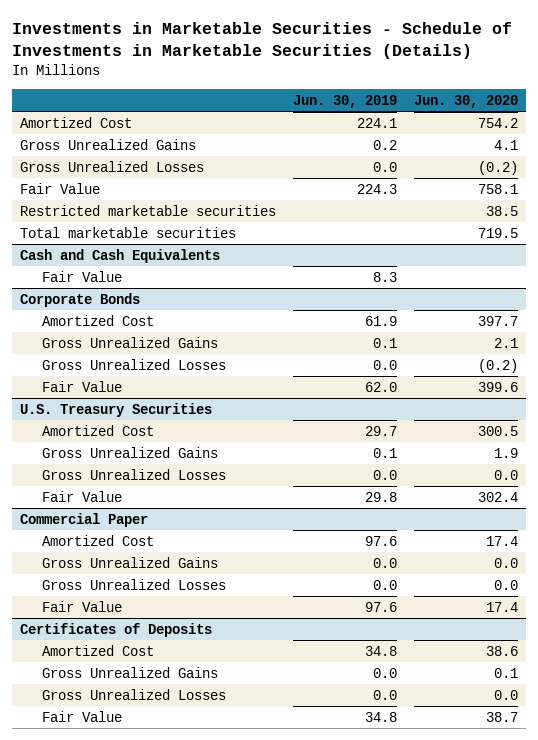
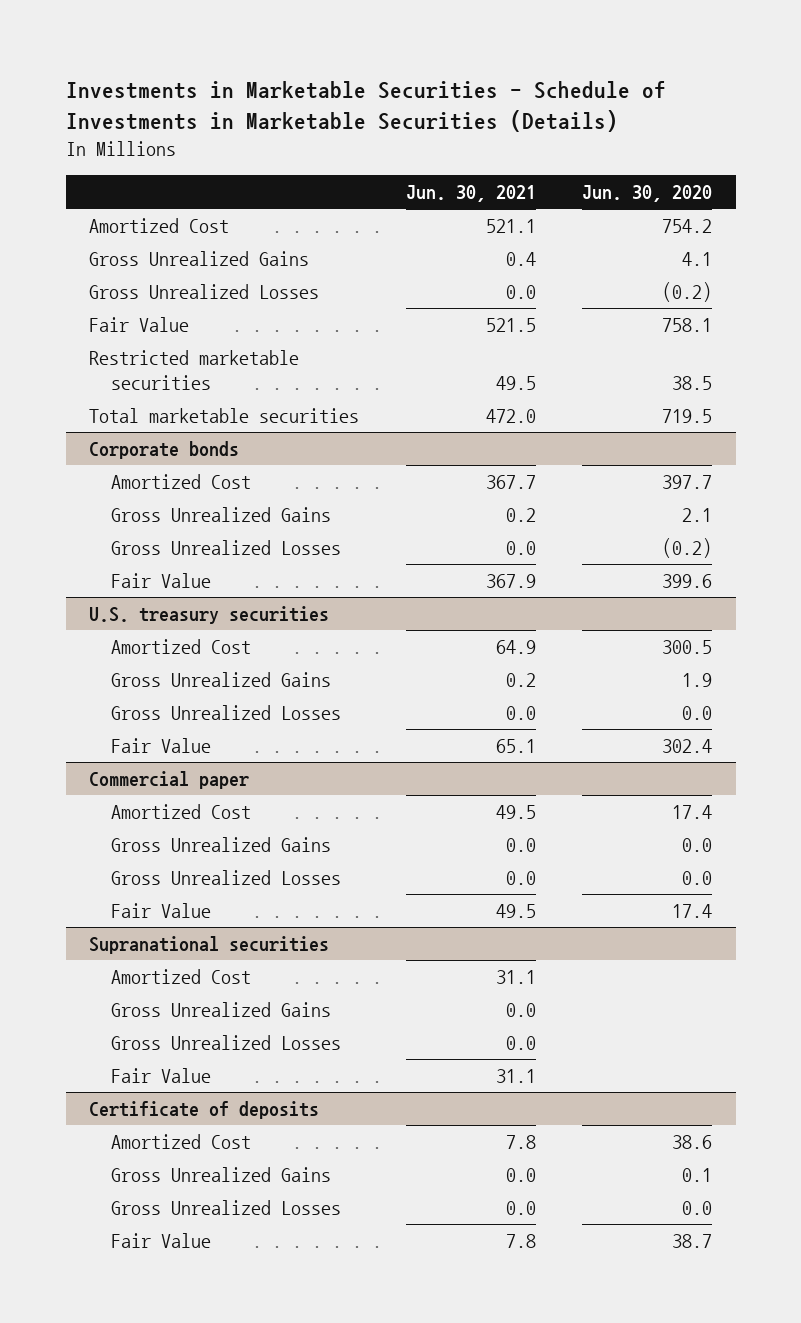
[292,94,397,108] Jun. 30, 2019 -> none
none -> [405,185,536,203] Jun. 30, 2021
[20,248,221,263] Cash and Cash Equivalents -> none
[41,270,122,282] Fair Value -> none
[20,292,141,307] Corporate Bonds -> [89,441,240,460] Corporate bonds
[20,402,213,417] U.S. Treasury Securities -> [89,606,330,625] U.S. treasury securities
[20,512,149,527] Commercial Paper -> [89,771,250,790] Commercial paper
none -> [89,936,330,955] Supranational securities
none -> [110,969,251,985] Amortized Cost
none -> [110,1002,331,1018] Gross Unrealized Gains
none -> [110,1035,341,1051] Gross Unrealized Losses
none -> [110,1068,211,1084] Fair Value
[20,622,213,637] Certificates of Deposits -> [89,1101,320,1120] Certificate of deposits

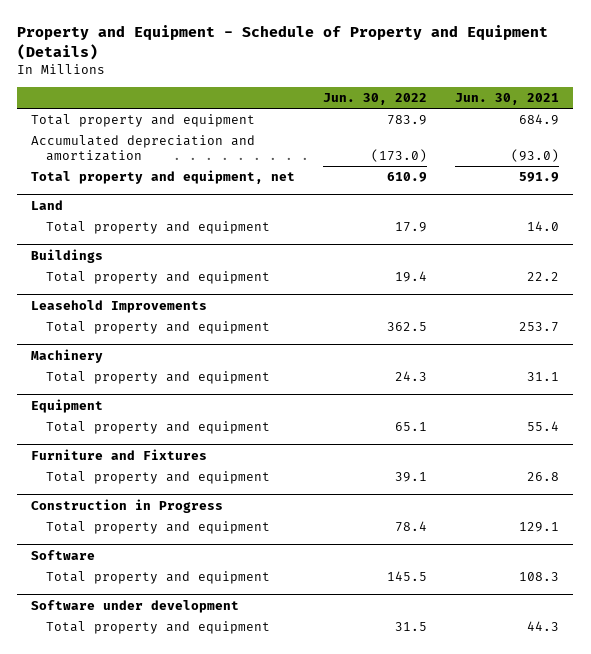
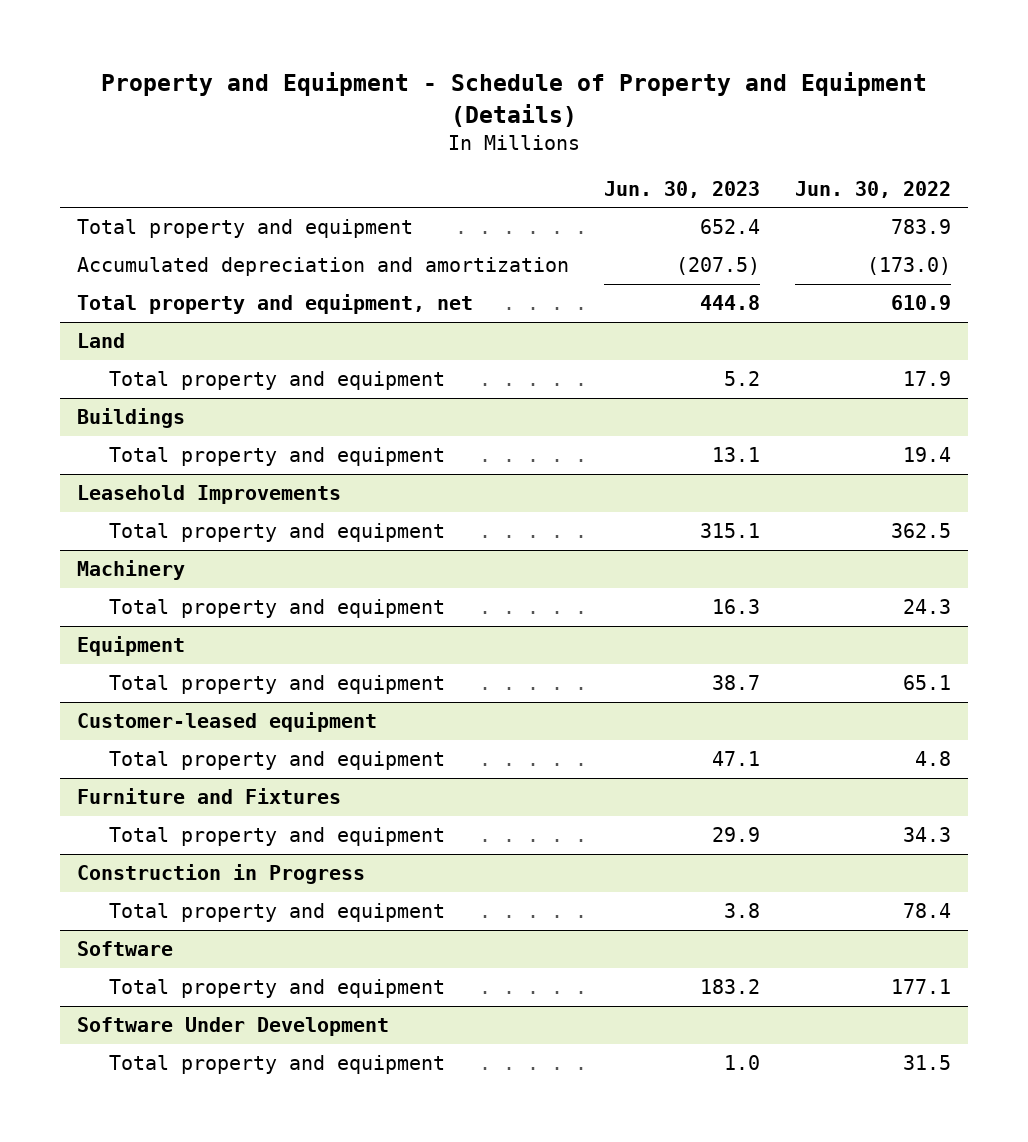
[455,92,560,105] Jun. 30, 2021 -> none
none -> [604,180,761,198] Jun. 30, 2023
none -> [77,712,378,733] Customer-leased equipment
none -> [109,751,446,771] Total property and equipment
[395,472,428,483] 39.1 -> [902,827,951,843] 34.3
[387,571,428,582] 145.5 -> [890,979,951,995] 177.1
[31,599,240,613] Software under development -> [77,1017,390,1037] Software Under Development

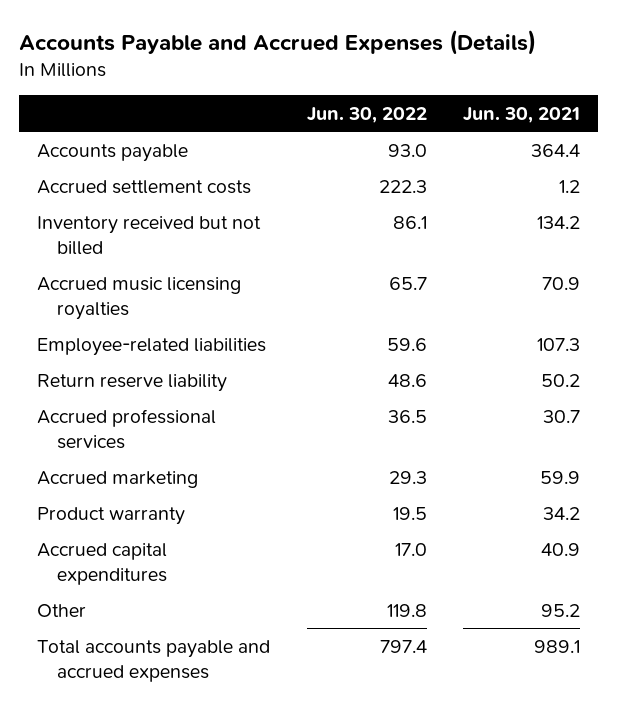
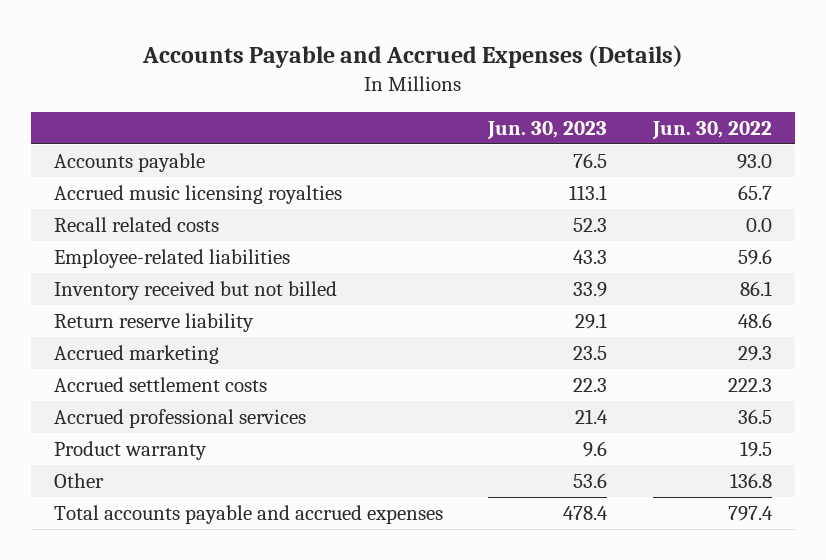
[462,106,580,123] Jun. 30, 2021 -> none
none -> [487,120,608,139] Jun. 30, 2023
none -> [53,216,219,232] Recall related costs
[37,215,262,255] Inventory received but not billed -> [53,280,337,300] Inventory received but not billed
[37,179,252,194] Accrued settlement costs -> [53,376,267,392] Accrued settlement costs
[37,408,217,449] Accrued professional services -> [53,408,306,428] Accrued professional services
[37,542,168,585] Accrued capital expenditures -> none
[386,603,427,617] 119.8 -> [730,472,773,488] 136.8

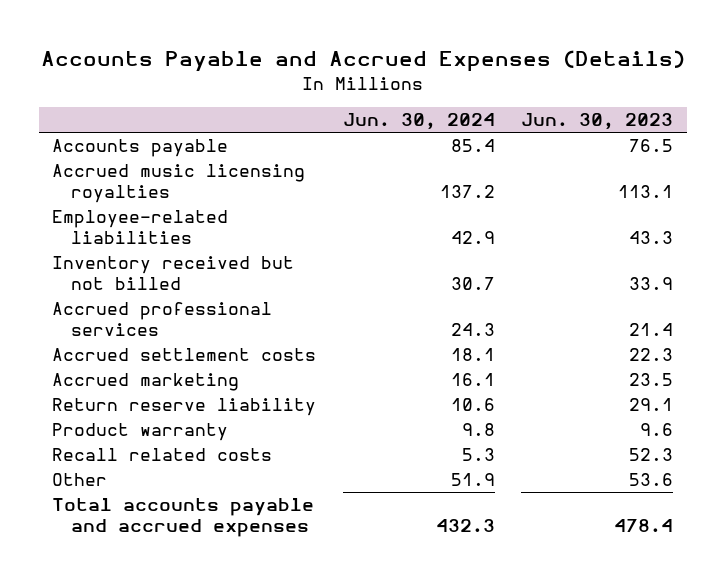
[652,120,773,139] Jun. 30, 2022 -> none
none -> [342,113,495,131] Jun. 30, 2024
[53,376,267,392] Accrued settlement costs -> [52,348,317,362] Accrued settlement costs
[53,344,219,364] Accrued marketing -> [52,373,240,392] Accrued marketing
[53,312,254,332] Return reserve liability -> [52,398,317,417] Return reserve liability
[53,216,219,232] Recall related costs -> [52,448,273,462] Recall related costs

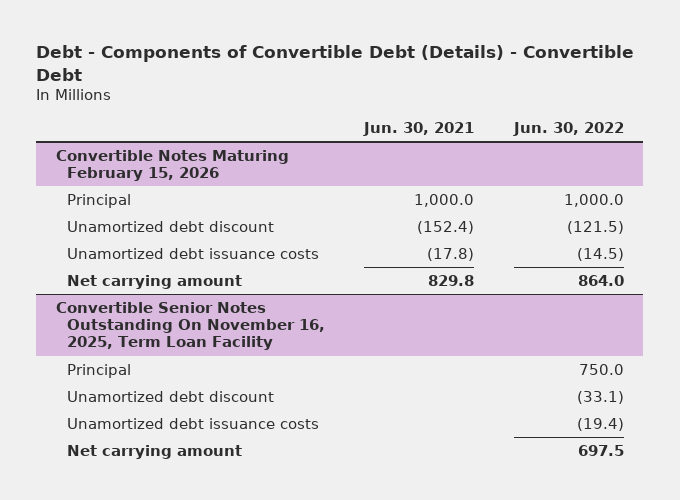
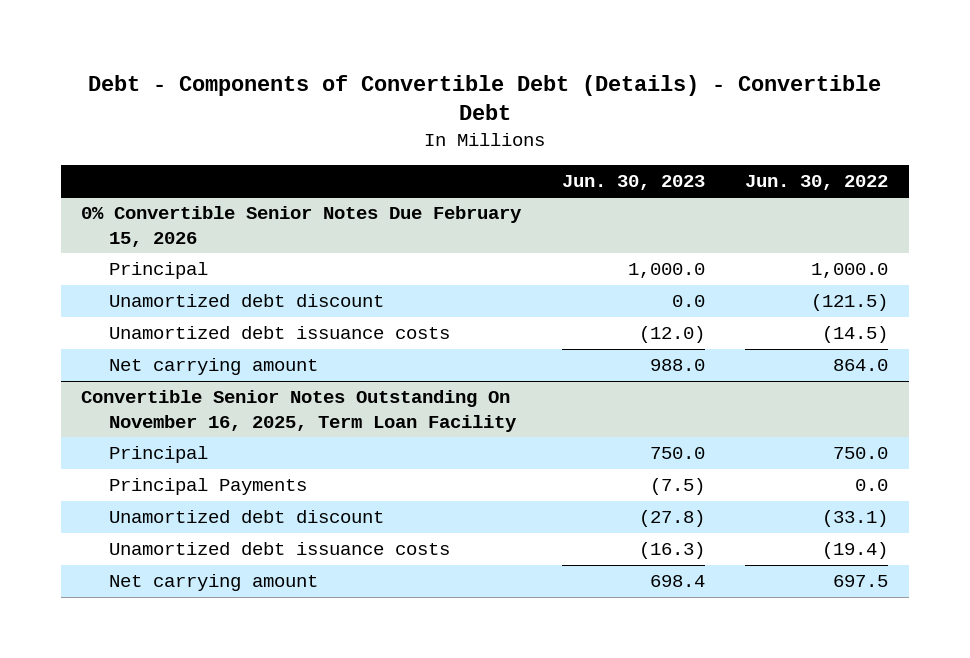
[363,122,475,137] Jun. 30, 2021 -> none
none -> [561,174,705,190] Jun. 30, 2023
[55,149,289,182] Convertible Notes Maturing February 15, 2026 -> [81,206,523,247] 0% Convertible Senior Notes Due February 15, 2026
none -> [108,478,307,496] Principal Payments

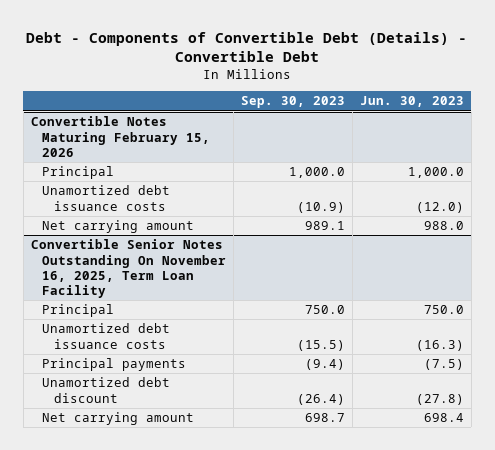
[745,174,889,190] Jun. 30, 2022 -> none
none -> [241,96,346,109] Sep. 30, 2023
[81,206,523,247] 0% Convertible Senior Notes Due February 15, 2026 -> [30,116,211,157] Convertible Notes Maturing February 15, 2026
[108,294,384,308] Unamortized debt discount -> none
[108,478,307,496] Principal Payments -> none
none -> [42,358,187,372] Principal payments
[108,510,384,524] Unamortized debt discount -> [42,377,171,403] Unamortized debt discount

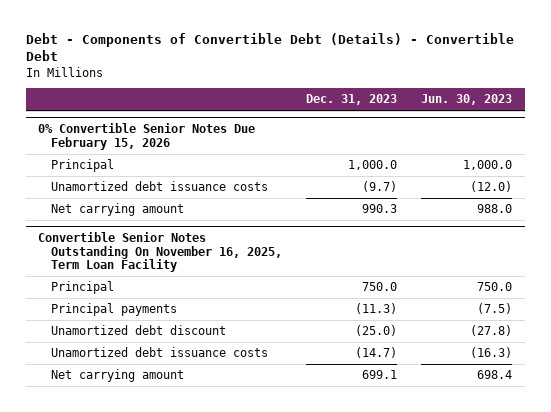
[241,96,346,109] Sep. 30, 2023 -> none
none -> [306,94,398,106] Dec. 31, 2023
[30,116,211,157] Convertible Notes Maturing February 15, 2026 -> [38,123,256,150] 0% Convertible Senior Notes Due February 15, 2026
[42,323,171,349] Unamortized debt issuance costs -> [50,347,268,358] Unamortized debt issuance costs

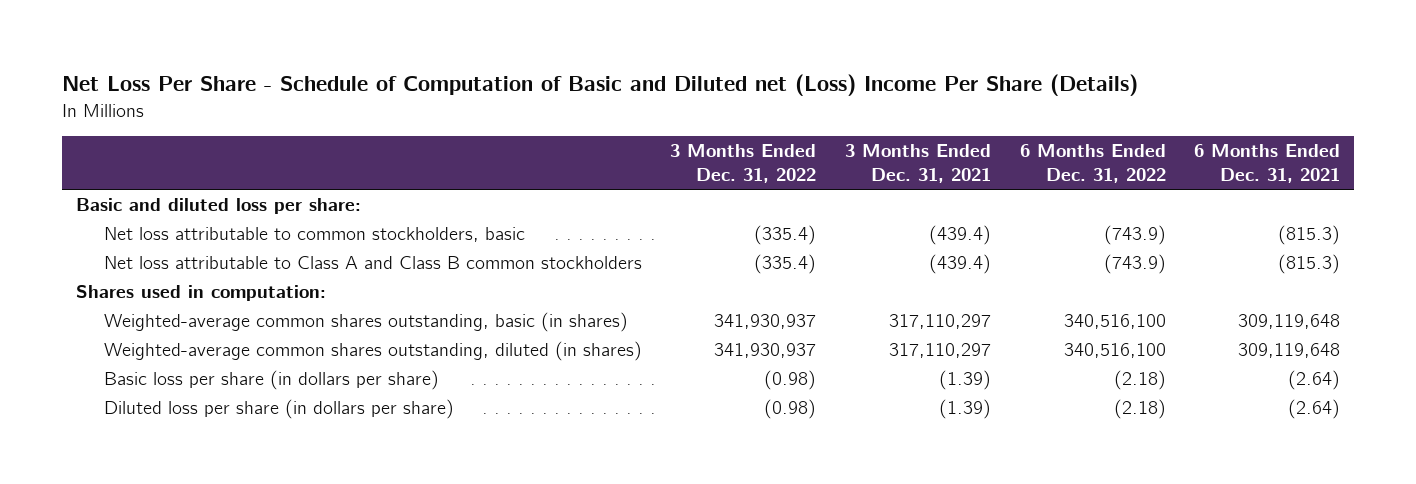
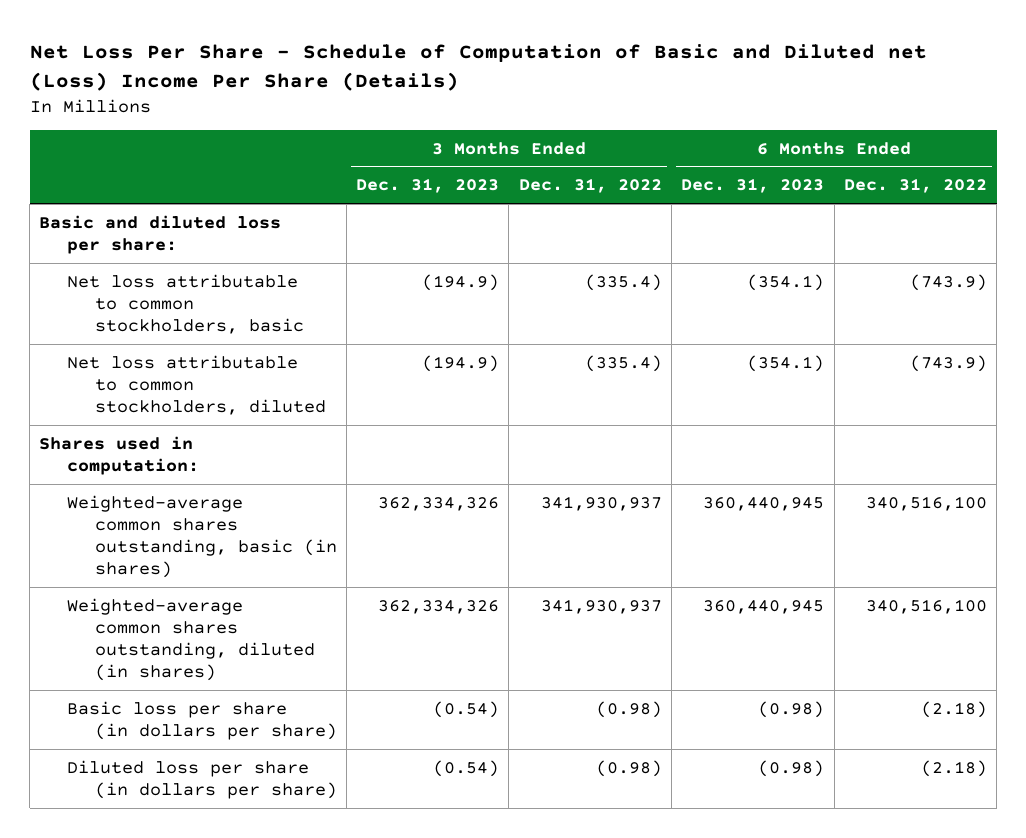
[844,143,991,184] 3 Months Ended Dec. 31, 2021 -> none
[1194,143,1341,184] 6 Months Ended Dec. 31, 2021 -> none
none -> [356,178,500,194] Dec. 31, 2023
none -> [681,178,825,194] Dec. 31, 2023
[103,256,642,270] Net loss attributable to Class A and Class B common stockholders -> [67,354,326,415] Net loss attributable to common stockholders, diluted

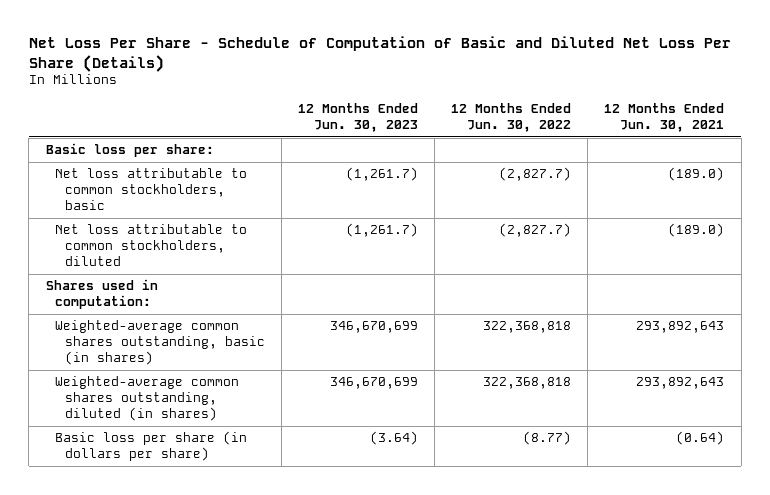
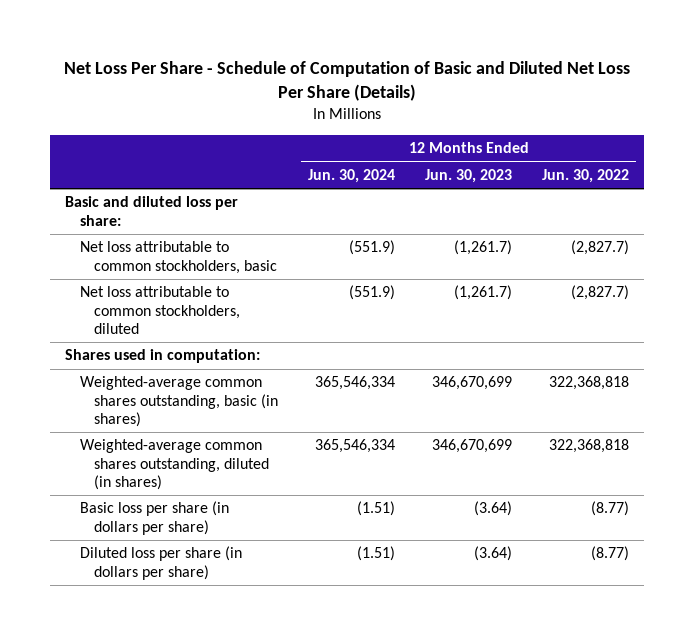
[604,103,725,133] 12 Months Ended Jun. 30, 2021 -> none
none -> [308,169,396,184] Jun. 30, 2024
[45,143,214,158] Basic loss per share: -> [64,196,238,226] Basic and diluted loss per share:
none -> [79,546,242,580] Diluted loss per share (in dollars per share)

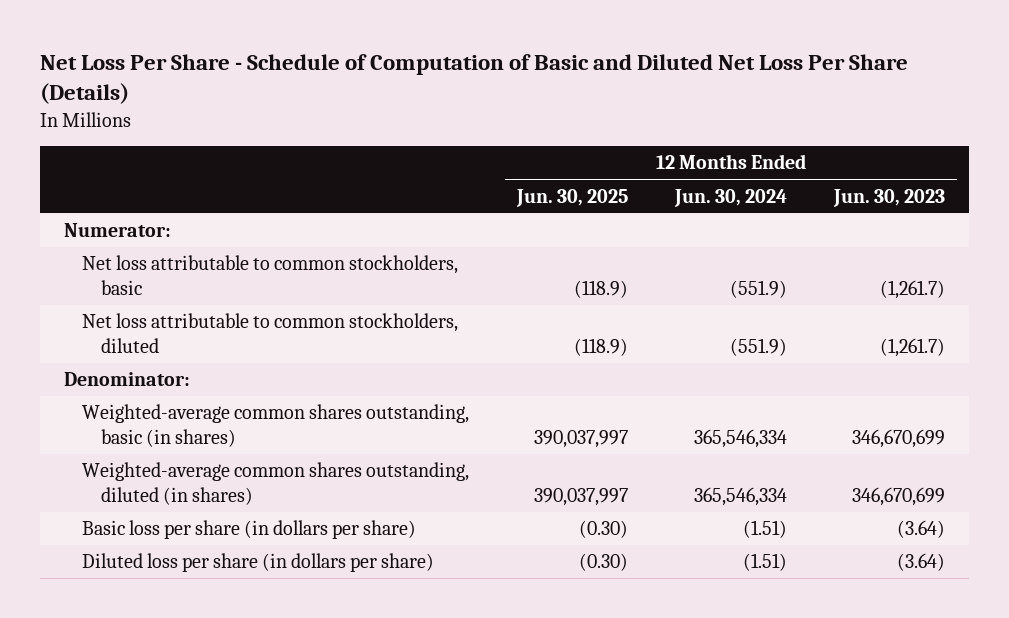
[541,169,629,184] Jun. 30, 2022 -> none
none -> [515,188,628,207] Jun. 30, 2025
[64,196,238,226] Basic and diluted loss per share: -> [63,223,171,238] Numerator:
[64,349,260,364] Shares used in computation: -> [63,372,190,387] Denominator:

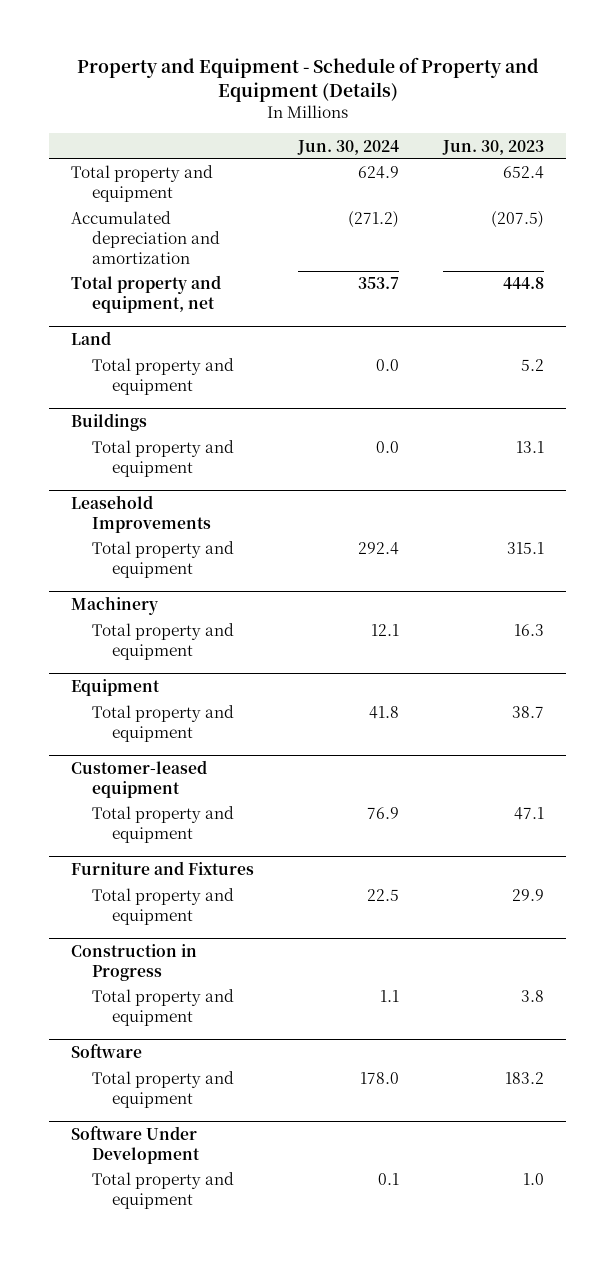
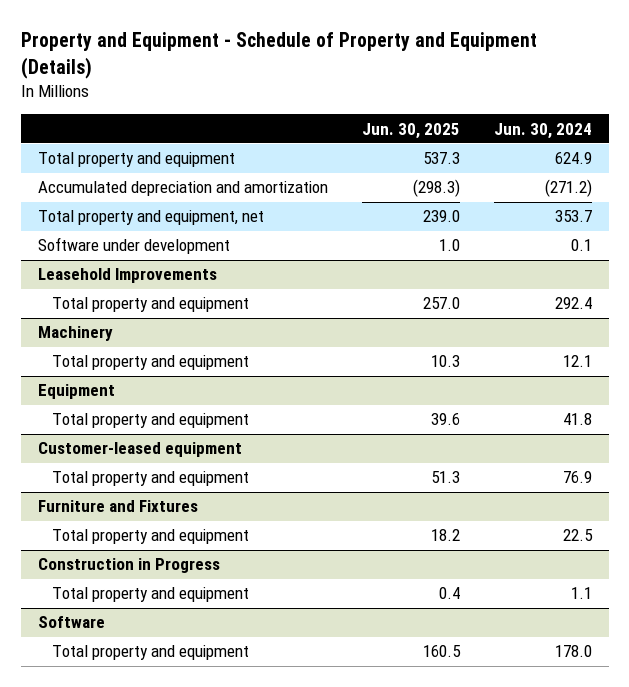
[442,139,545,155] Jun. 30, 2023 -> none
none -> [361,122,460,139] Jun. 30, 2025
[71,331,112,346] Land -> none
[91,358,234,396] Total property and equipment -> none
[71,413,148,432] Buildings -> none
[91,440,234,478] Total property and equipment -> none
none -> [37,237,230,255] Software under development
[71,1126,200,1165] Software Under Development -> none
[91,1172,234,1210] Total property and equipment -> none

